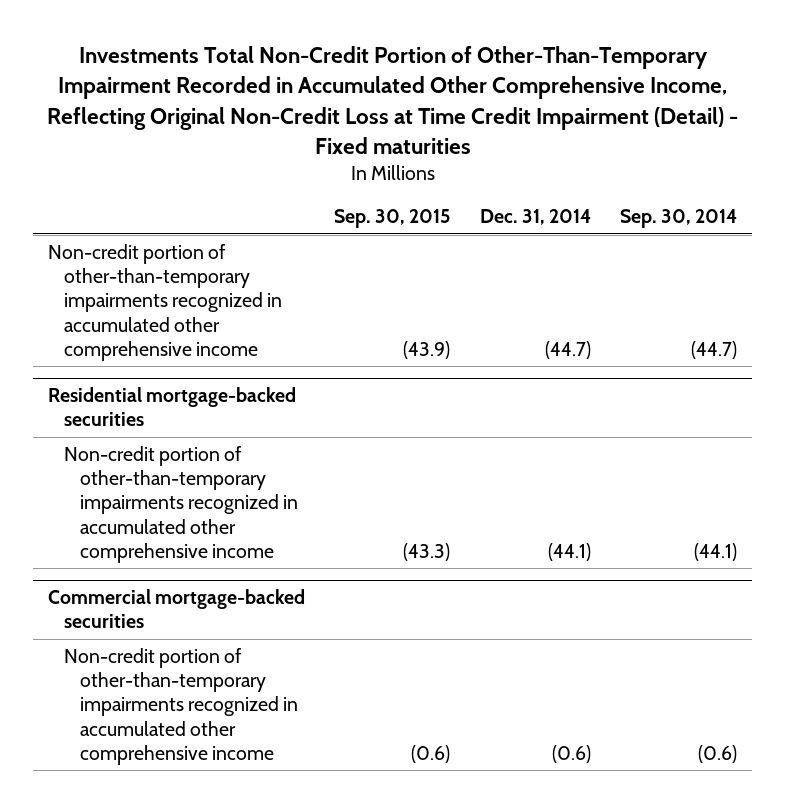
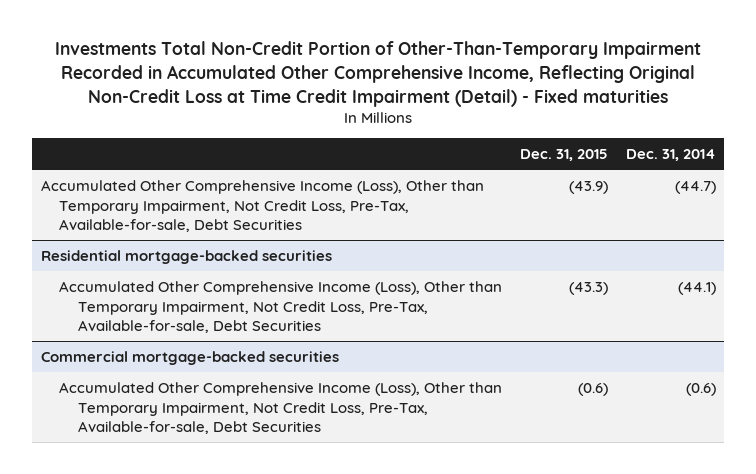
[334,209,451,229] Sep. 30, 2015 -> none
[620,209,738,229] Sep. 30, 2014 -> none
none -> [519,149,608,162] Dec. 31, 2015
[48,244,282,361] Non-credit portion of other-than-temporary impairments recognized in accumulated other comprehensive income -> [40,179,484,233] Accumulated Other Comprehensive Income (Loss), Other than Temporary Impairment, Not Credit Loss, Pre-Tax, Available-for-sale, Debt Securities
[63,446,298,563] Non-credit portion of other-than-temporary impairments recognized in accumulated other comprehensive income -> [59,280,503,334] Accumulated Other Comprehensive Income (Loss), Other than Temporary Impairment, Not Credit Loss, Pre-Tax, Available-for-sale, Debt Securities
[63,648,298,765] Non-credit portion of other-than-temporary impairments recognized in accumulated other comprehensive income -> [59,381,503,435] Accumulated Other Comprehensive Income (Loss), Other than Temporary Impairment, Not Credit Loss, Pre-Tax, Available-for-sale, Debt Securities

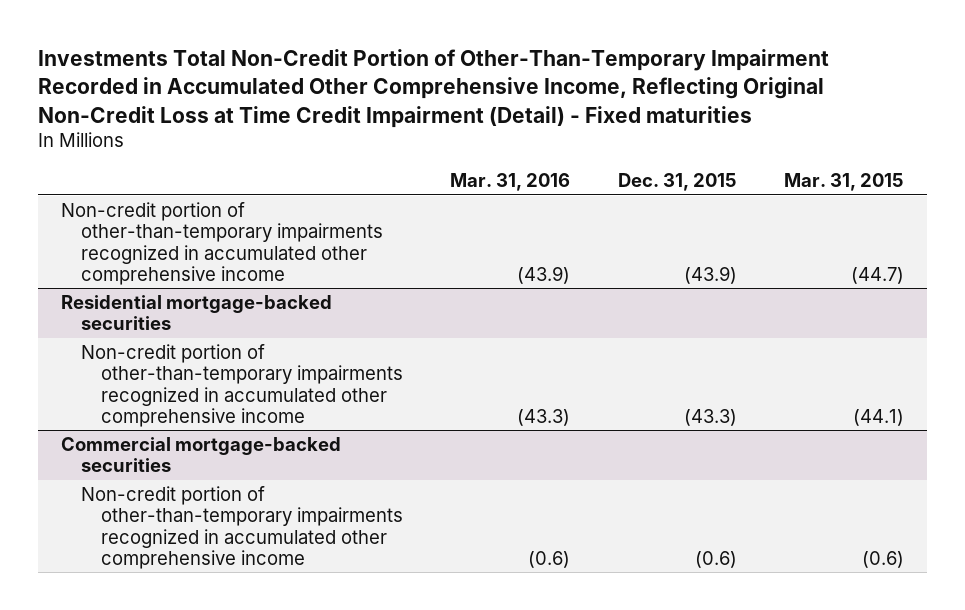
[625,149,716,162] Dec. 31, 2014 -> none
none -> [450,172,571,191] Mar. 31, 2016
none -> [783,172,904,191] Mar. 31, 2015
[40,179,484,233] Accumulated Other Comprehensive Income (Loss), Other than Temporary Impairment, Not Credit Loss, Pre-Tax, Available-for-sale, Debt Securities -> [61,202,384,285] Non-credit portion of other-than-temporary impairments recognized in accumulated other comprehensive income
[59,280,503,334] Accumulated Other Comprehensive Income (Loss), Other than Temporary Impairment, Not Credit Loss, Pre-Tax, Available-for-sale, Debt Securities -> [81,344,404,427] Non-credit portion of other-than-temporary impairments recognized in accumulated other comprehensive income
[59,381,503,435] Accumulated Other Comprehensive Income (Loss), Other than Temporary Impairment, Not Credit Loss, Pre-Tax, Available-for-sale, Debt Securities -> [81,486,404,569] Non-credit portion of other-than-temporary impairments recognized in accumulated other comprehensive income

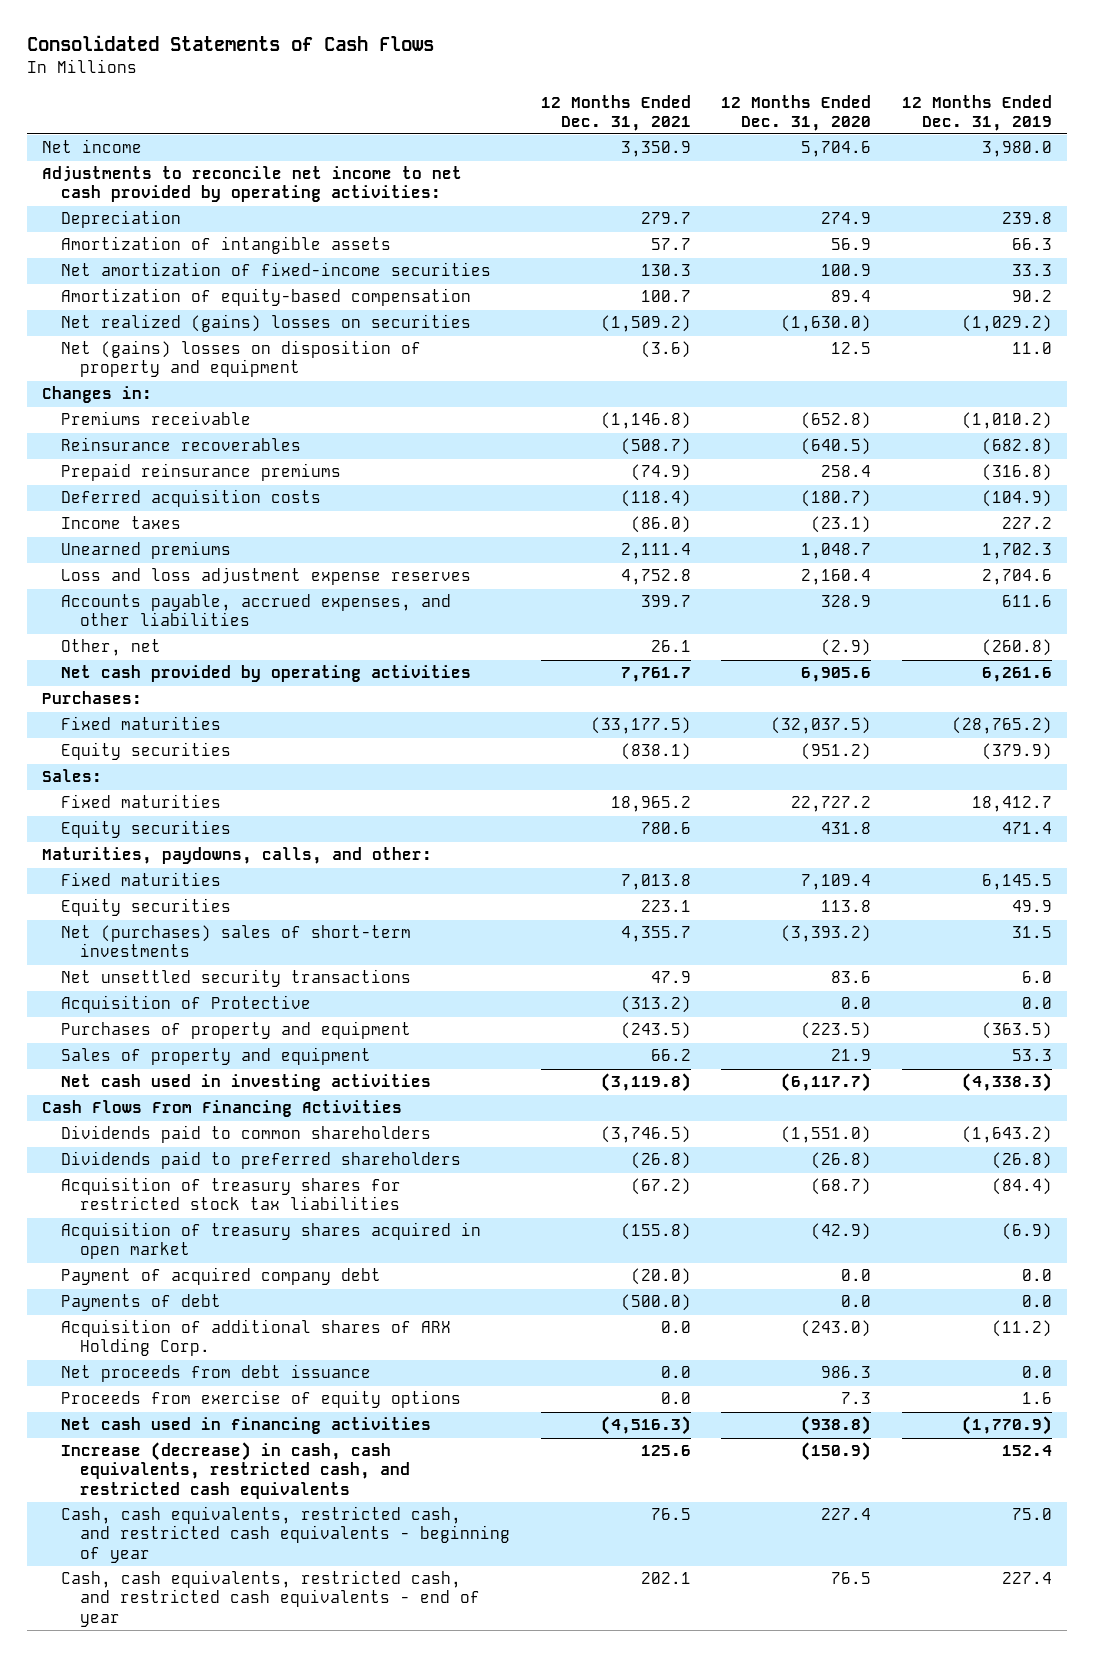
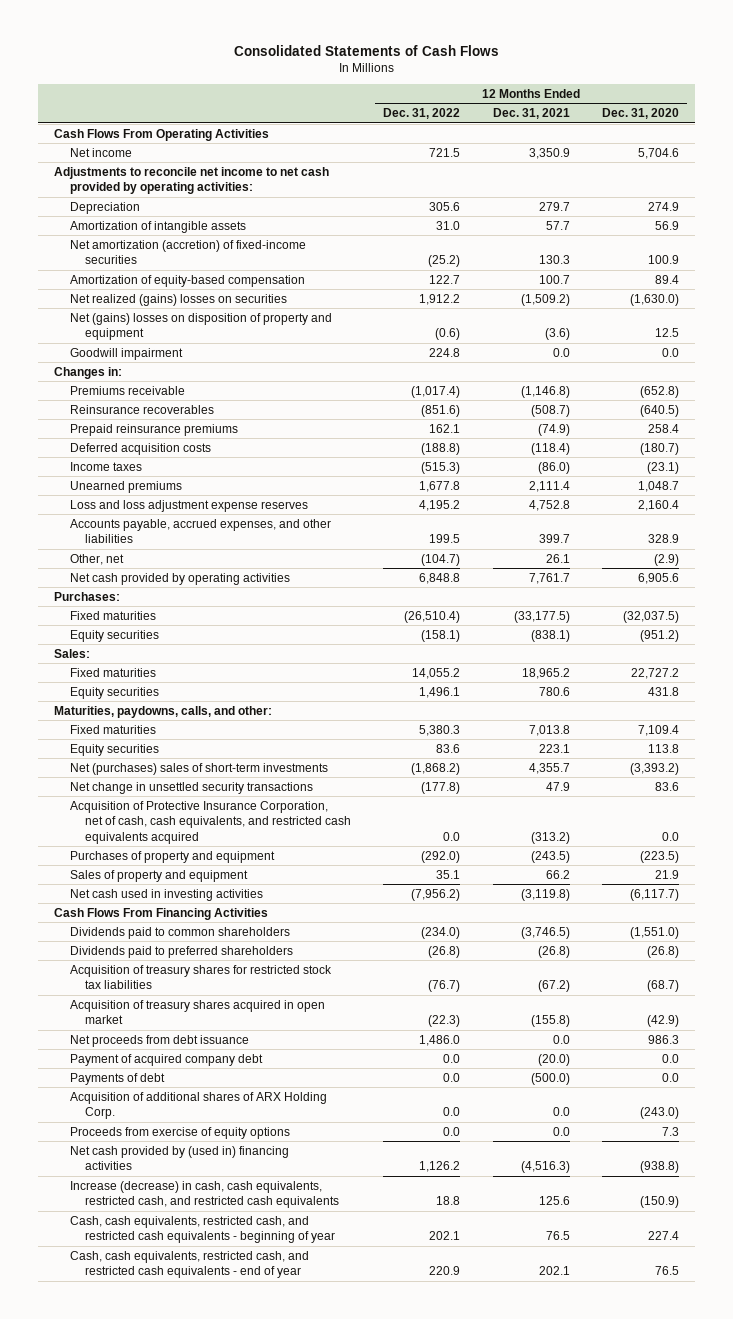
[902,94,1053,131] 12 Months Ended Dec. 31, 2019 -> none
none -> [383,108,461,120] Dec. 31, 2022
none -> [54,128,270,141] Cash Flows From Operating Activities
[61,262,492,277] Net amortization of fixed-income securities -> [69,239,306,265] Net amortization (accretion) of fixed-income securities
none -> [69,347,183,360] Goodwill impairment
[61,969,412,988] Net unsettled security transactions -> [69,781,313,794] Net change in unsettled security transactions
[61,995,312,1014] Acquisition of Protective -> [69,800,352,844] Acquisition of Protective Insurance Corporation, net of cash, cash equivalents, and restricted cash equivalents acquired
[61,1364,372,1383] Net proceeds from debt issuance -> [69,1034,249,1047] Net proceeds from debt issuance
[61,1417,432,1435] Net cash used in financing activities -> [69,1145,289,1171] Net cash provided by (used in) financing activities

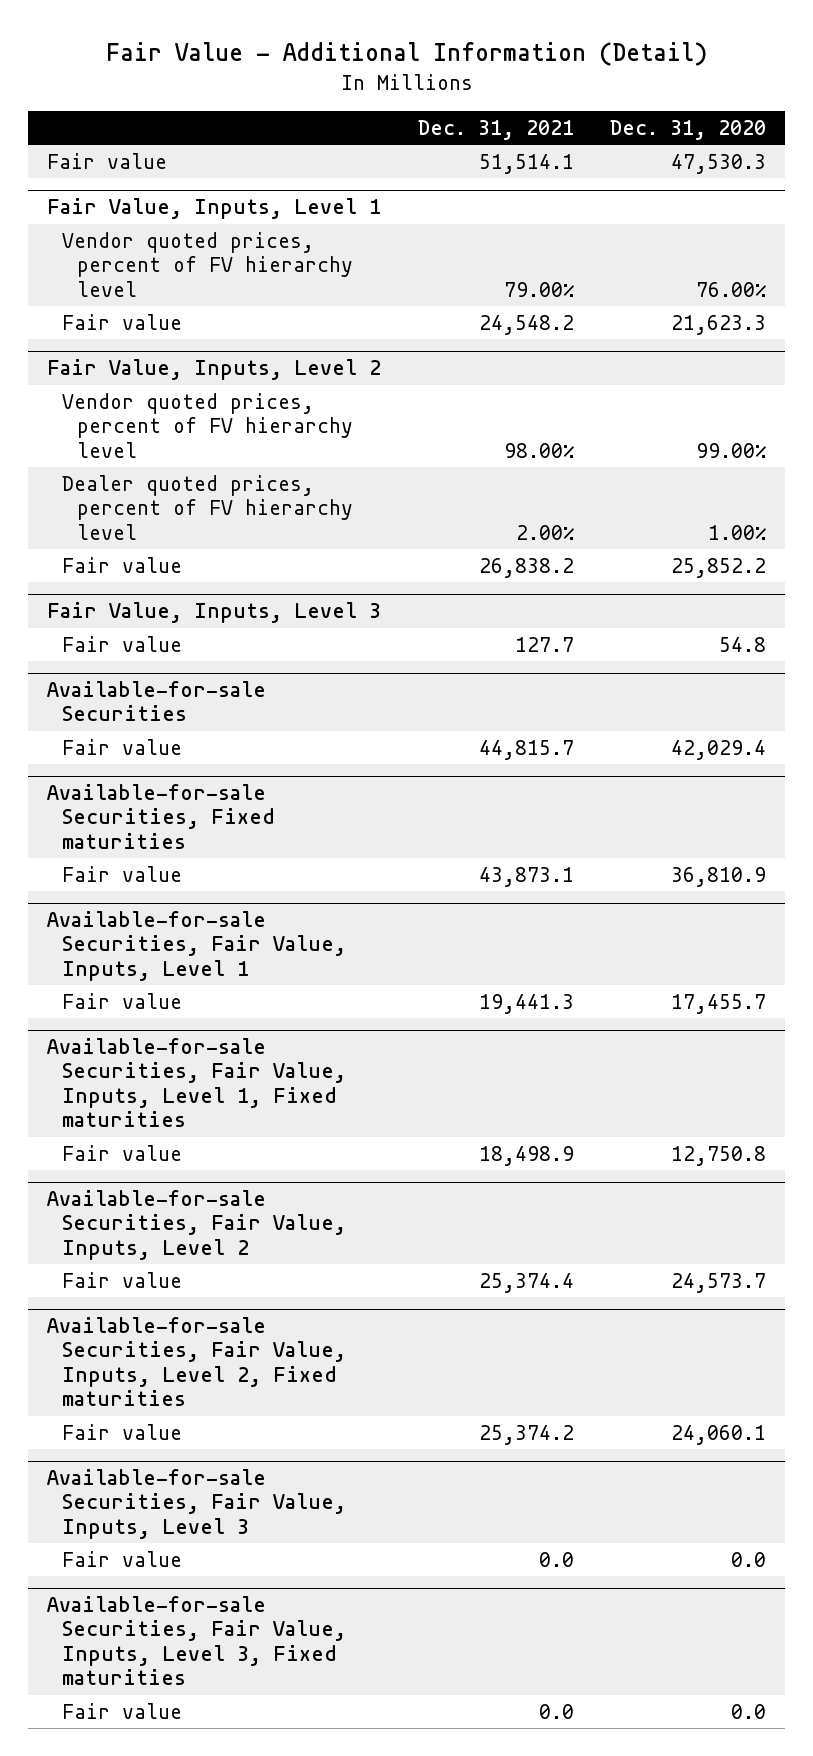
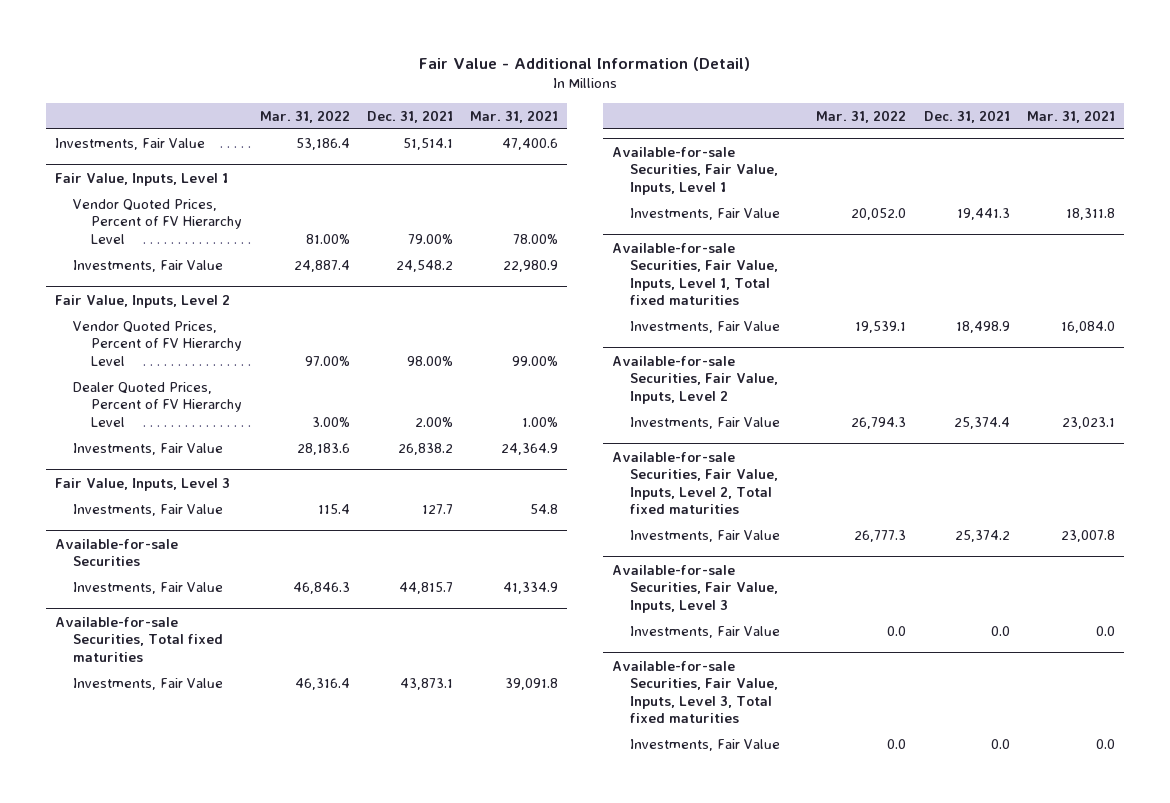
[610,119,767,140] Dec. 31, 2020 -> none
none -> [259,109,350,123] Mar. 31, 2022
none -> [470,109,559,123] Mar. 31, 2021
[46,152,167,169] Fair value -> [55,137,206,150] Investments, Fair Value
[61,231,354,297] Vendor quoted prices, percent of FV hierarchy level -> [73,198,243,244] Vendor Quoted Prices, Percent of FV Hierarchy Level
[61,313,182,330] Fair value -> [73,259,224,272] Investments, Fair Value
[61,392,354,458] Vendor quoted prices, percent of FV hierarchy level -> [73,320,243,366] Vendor Quoted Prices, Percent of FV Hierarchy Level
[61,474,354,540] Dealer quoted prices, percent of FV hierarchy level -> [73,381,243,427] Dealer Quoted Prices, Percent of FV Hierarchy Level
[61,556,182,573] Fair value -> [73,442,224,455] Investments, Fair Value
[61,635,182,652] Fair value -> [73,503,224,516] Investments, Fair Value
[61,738,182,755] Fair value -> [73,581,224,594] Investments, Fair Value
[46,784,275,849] Available-for-sale Securities, Fixed maturities -> [55,616,224,662] Available-for-sale Securities, Total fixed maturities
[61,865,182,882] Fair value -> [73,677,224,690] Investments, Fair Value
[61,992,182,1009] Fair value -> [629,207,780,220] Investments, Fair Value
[46,1038,346,1128] Available-for-sale Securities, Fair Value, Inputs, Level 1, Fixed maturities -> [611,242,778,305] Available-for-sale Securities, Fair Value, Inputs, Level 1, Total fixed maturities
[61,1144,182,1161] Fair value -> [629,320,780,333] Investments, Fair Value
[61,1271,182,1288] Fair value -> [629,416,780,429] Investments, Fair Value
[46,1317,346,1407] Available-for-sale Securities, Fair Value, Inputs, Level 2, Fixed maturities -> [611,451,778,514] Available-for-sale Securities, Fair Value, Inputs, Level 2, Total fixed maturities
[61,1423,182,1440] Fair value -> [629,529,780,542] Investments, Fair Value
[61,1550,182,1567] Fair value -> [629,625,780,638] Investments, Fair Value
[46,1596,346,1686] Available-for-sale Securities, Fair Value, Inputs, Level 3, Fixed maturities -> [611,660,778,723] Available-for-sale Securities, Fair Value, Inputs, Level 3, Total fixed maturities
[61,1702,182,1719] Fair value -> [629,738,780,751] Investments, Fair Value

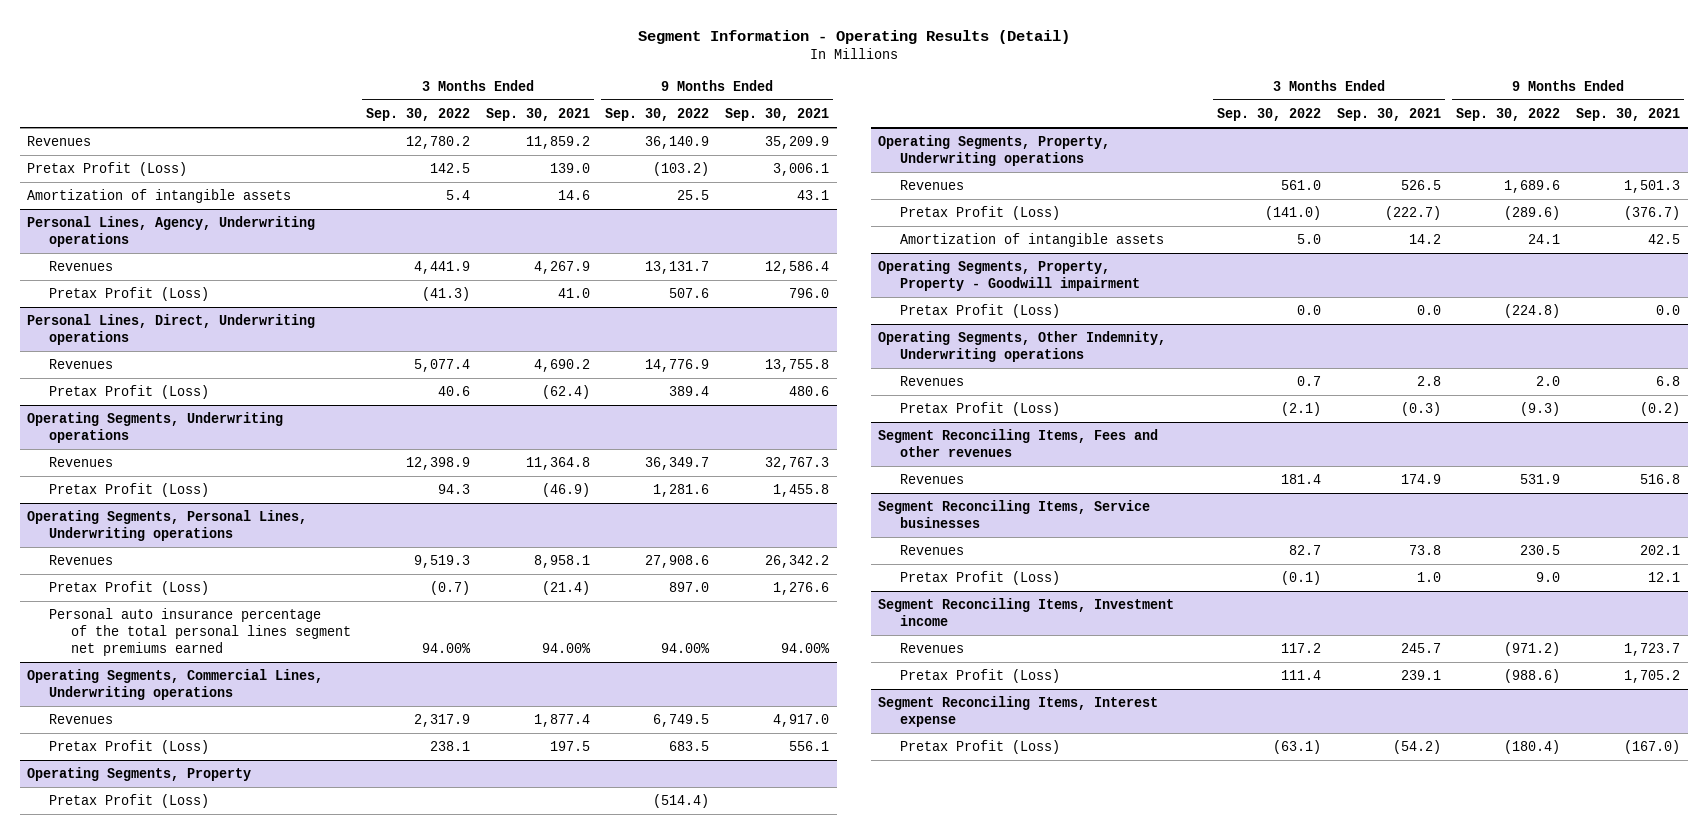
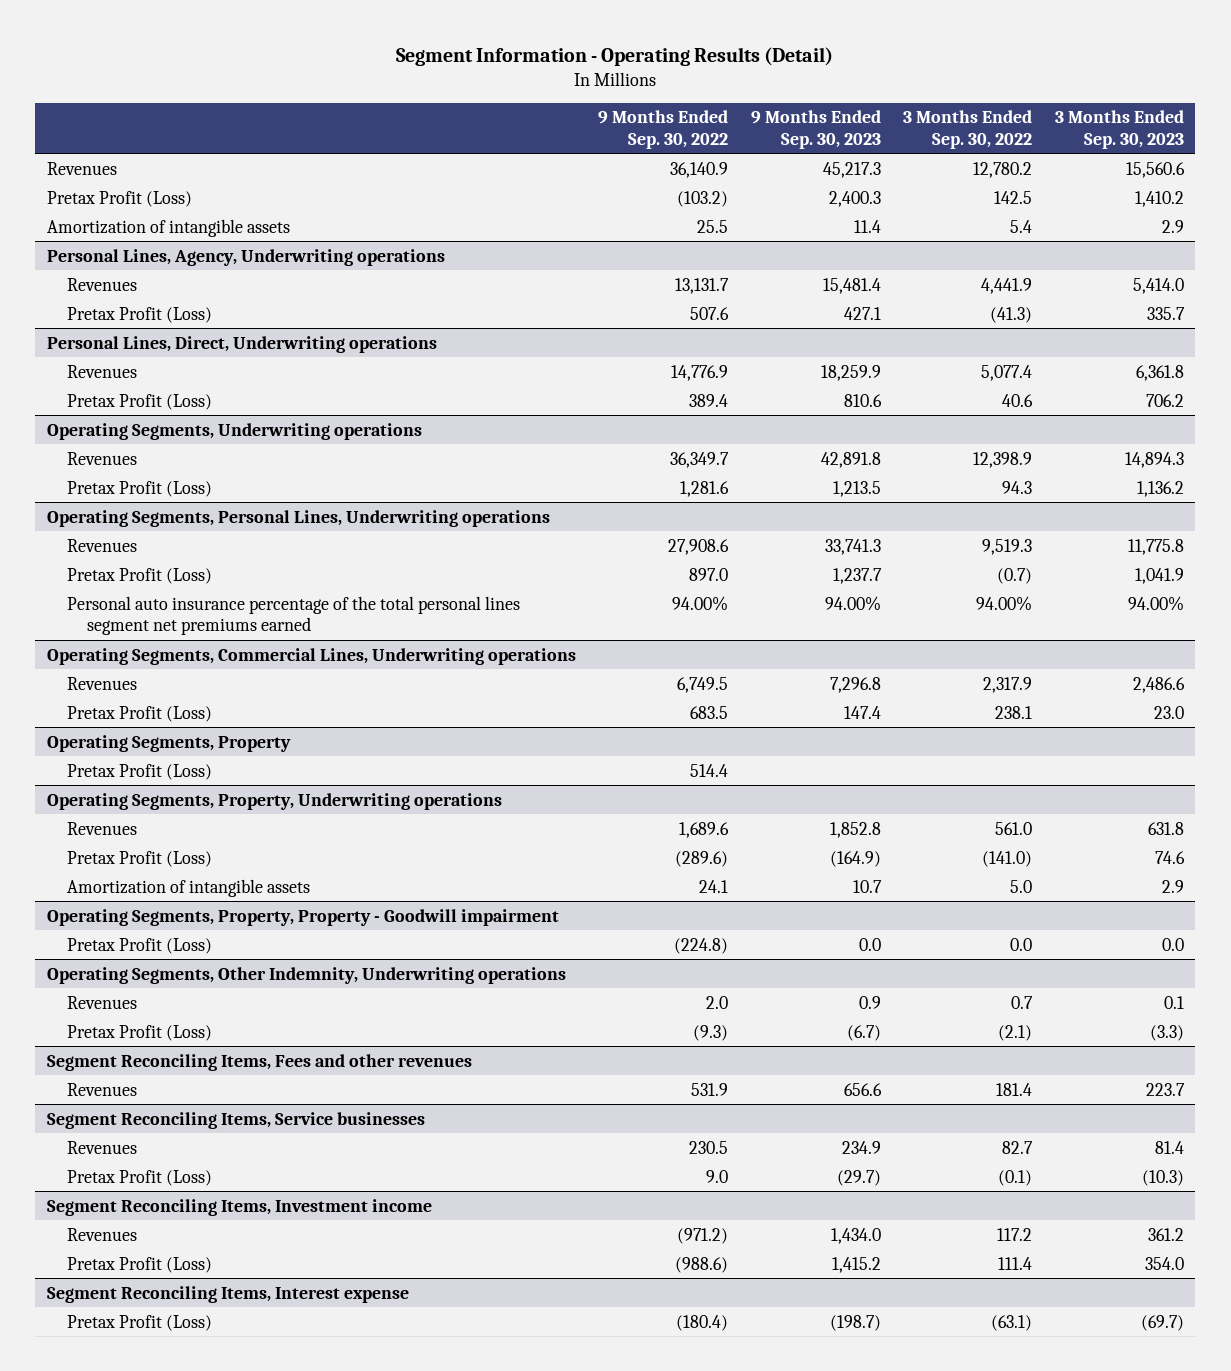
[485,107,590,121] Sep. 30, 2021 -> none
[725,107,830,121] Sep. 30, 2021 -> none
none -> [750,110,881,149] 9 Months Ended Sep. 30, 2023
none -> [1055,110,1185,149] 3 Months Ended Sep. 30, 2023
[653,794,710,809] (514.4) -> [690,763,729,777] 514.4

